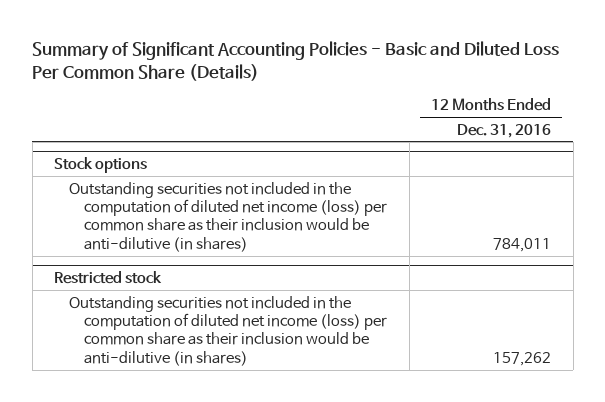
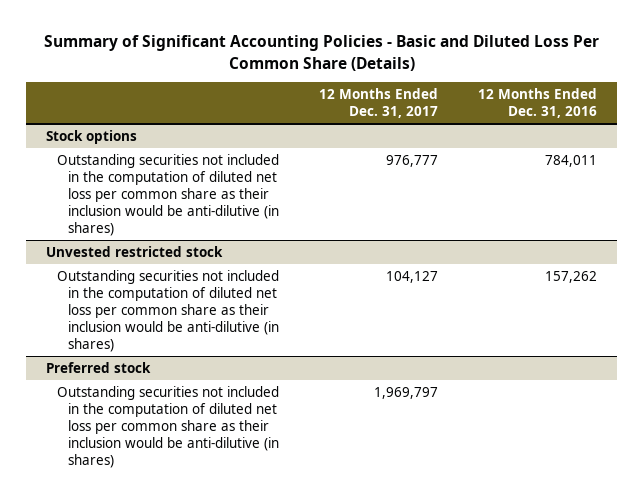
none -> [318,88,438,119] 12 Months Ended Dec. 31, 2017
[69,181,388,252] Outstanding securities not included in the computation of diluted net income (loss) per common share as their inclusion would be anti-dilutive (in shares) -> [56,153,279,236] Outstanding securities not included in the computation of diluted net loss per common share as their inclusion would be anti-dilutive (in shares)
[54,270,163,284] Restricted stock -> [46,245,224,257] Unvested restricted stock
[69,295,388,366] Outstanding securities not included in the computation of diluted net income (loss) per common share as their inclusion would be anti-dilutive (in shares) -> [56,269,279,352] Outstanding securities not included in the computation of diluted net loss per common share as their inclusion would be anti-dilutive (in shares)
none -> [46,361,152,373] Preferred stock
none -> [56,385,279,468] Outstanding securities not included in the computation of diluted net loss per common share as their inclusion would be anti-dilutive (in shares)

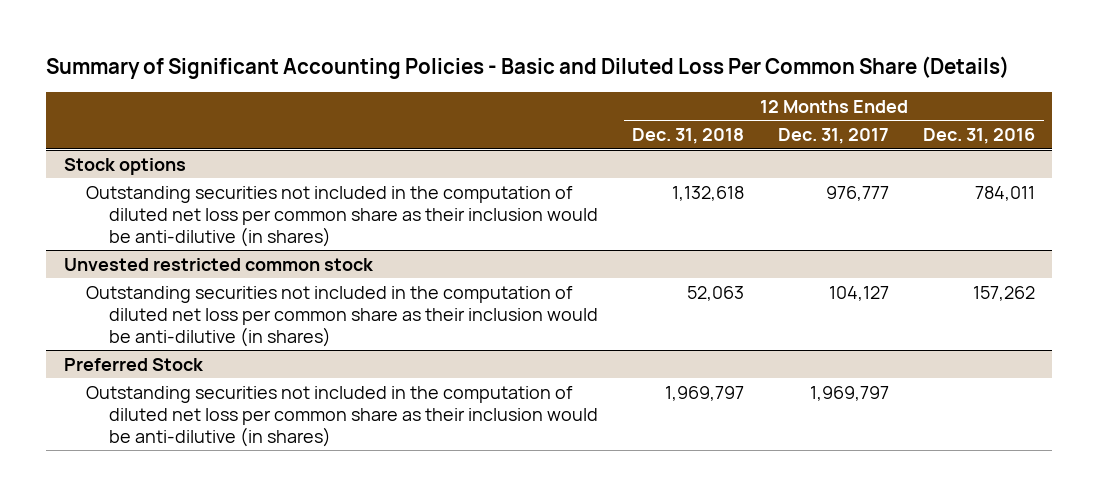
none -> [632,127,745,144] Dec. 31, 2018
[46,245,224,257] Unvested restricted stock -> [63,257,374,271] Unvested restricted common stock
[46,361,152,373] Preferred stock -> [63,357,204,371] Preferred Stock

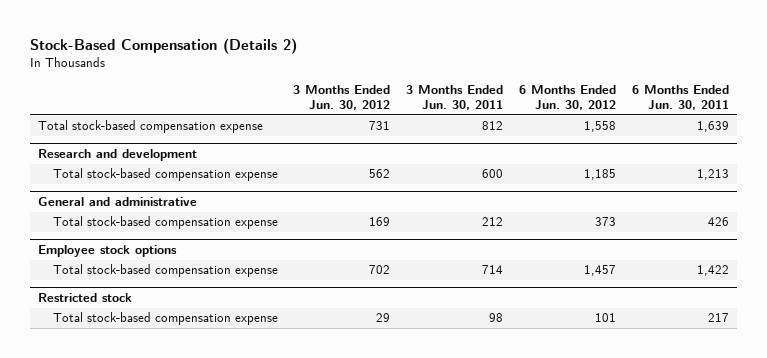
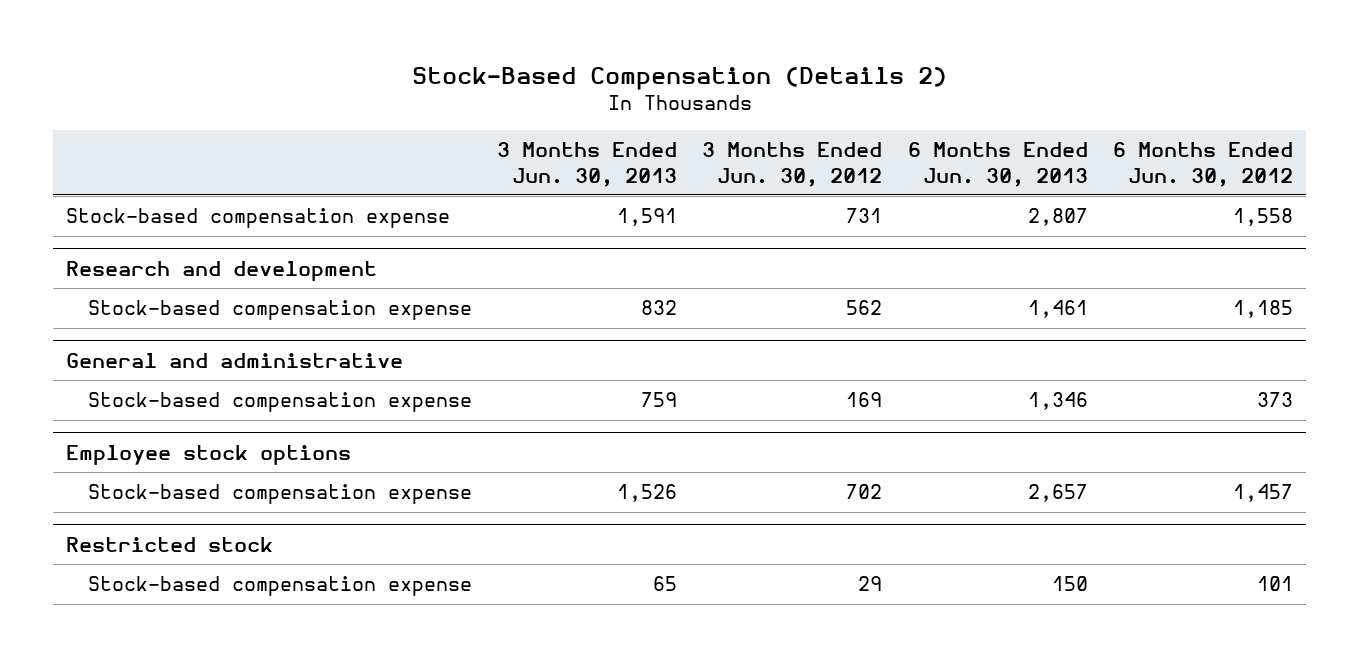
[406,84,504,111] 3 Months Ended Jun. 30, 2011 -> none
[632,84,730,111] 6 Months Ended Jun. 30, 2011 -> none
none -> [496,142,677,187] 3 Months Ended Jun. 30, 2013
none -> [907,142,1088,187] 6 Months Ended Jun. 30, 2013
[37,120,263,134] Total stock-based compensation expense -> [66,208,451,229] Stock-based compensation expense
[52,168,278,182] Total stock-based compensation expense -> [87,300,472,321] Stock-based compensation expense
[52,216,278,230] Total stock-based compensation expense -> [87,392,472,413] Stock-based compensation expense
[52,264,278,278] Total stock-based compensation expense -> [87,484,472,505] Stock-based compensation expense
[52,312,278,326] Total stock-based compensation expense -> [87,576,472,597] Stock-based compensation expense

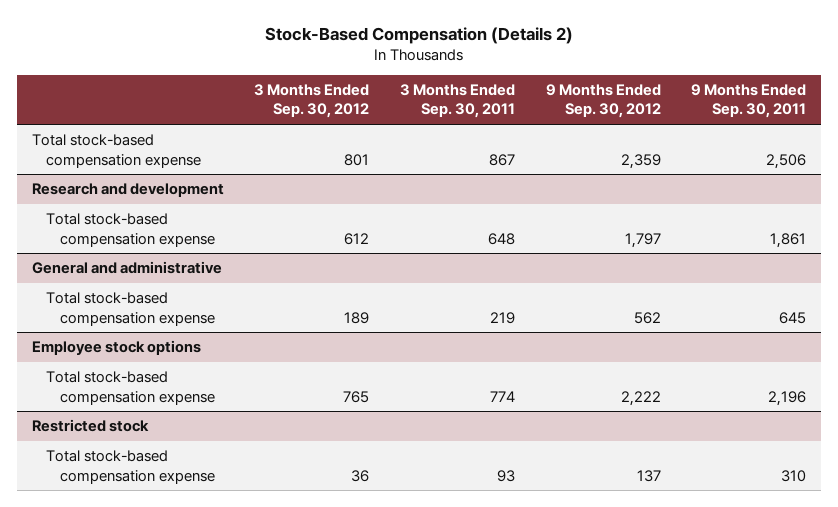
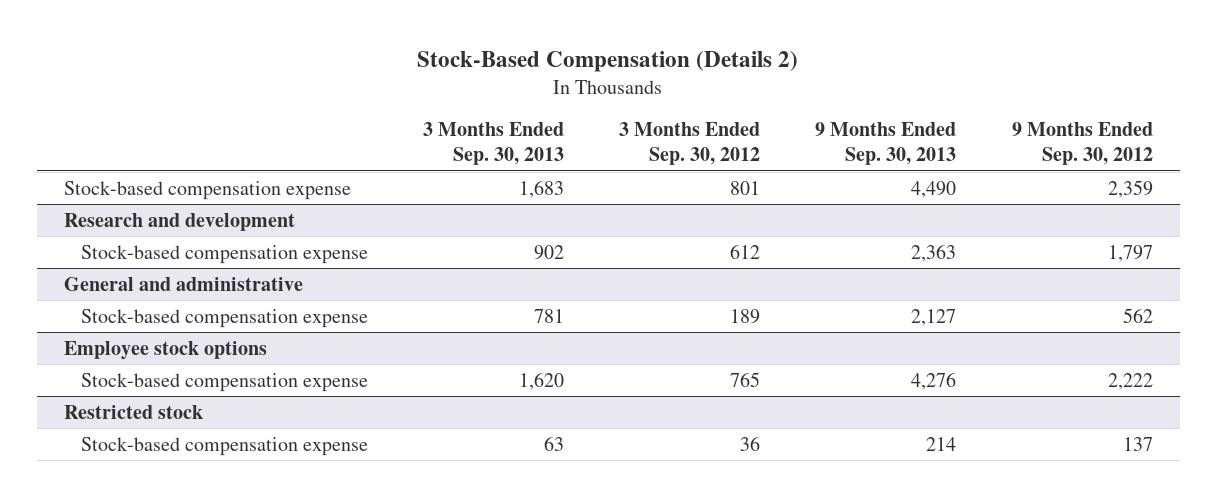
[399,84,515,119] 3 Months Ended Sep. 30, 2011 -> none
[691,84,807,119] 9 Months Ended Sep. 30, 2011 -> none
none -> [423,122,565,166] 3 Months Ended Sep. 30, 2013
none -> [815,122,957,166] 9 Months Ended Sep. 30, 2013
[31,134,202,168] Total stock-based compensation expense -> [64,180,352,200] Stock-based compensation expense
[46,213,216,247] Total stock-based compensation expense -> [80,244,368,264] Stock-based compensation expense
[46,292,216,326] Total stock-based compensation expense -> [80,308,368,328] Stock-based compensation expense
[46,371,216,405] Total stock-based compensation expense -> [80,372,368,392] Stock-based compensation expense
[46,450,216,484] Total stock-based compensation expense -> [80,436,368,456] Stock-based compensation expense

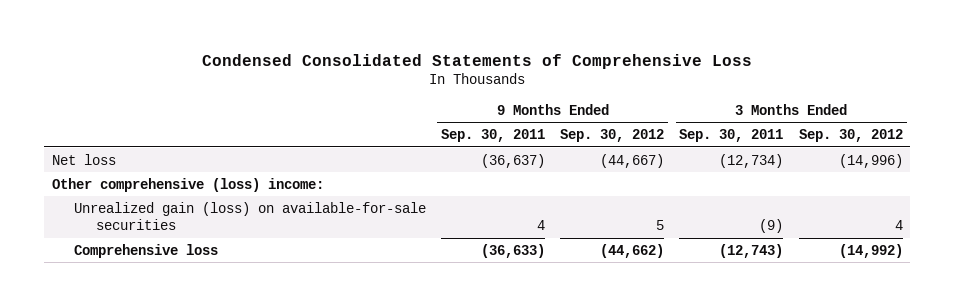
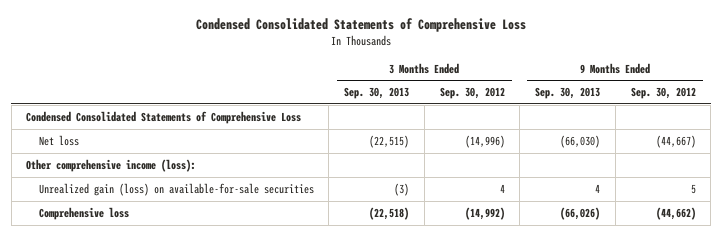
[440,129,545,143] Sep. 30, 2011 -> none
[679,129,784,143] Sep. 30, 2011 -> none
none -> [344,87,410,100] Sep. 30, 2013
none -> [535,87,601,100] Sep. 30, 2013
none -> [26,110,302,124] Condensed Consolidated Statements of Comprehensive Loss
[51,177,324,192] Other comprehensive (loss) income: -> [26,158,197,172] Other comprehensive income (loss):

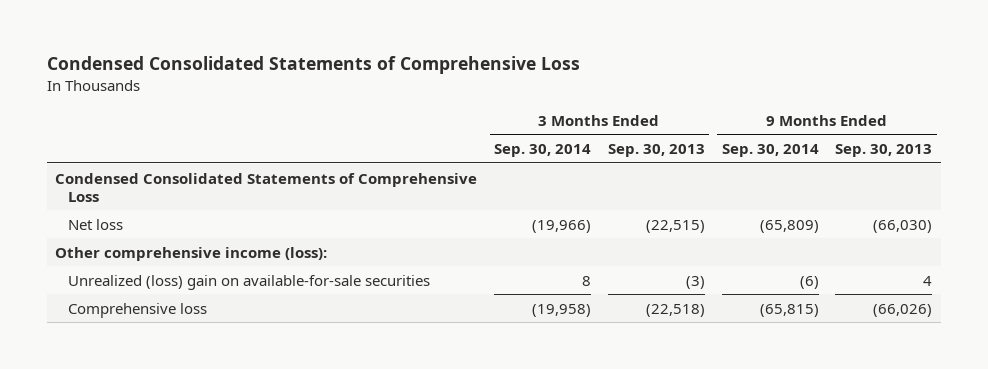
[439,87,505,100] Sep. 30, 2012 -> none
[630,87,696,100] Sep. 30, 2012 -> none
none -> [494,143,592,157] Sep. 30, 2014
none -> [721,143,819,157] Sep. 30, 2014
[38,182,314,196] Unrealized gain (loss) on available-for-sale securities -> [67,274,430,290] Unrealized (loss) gain on available-for-sale securities

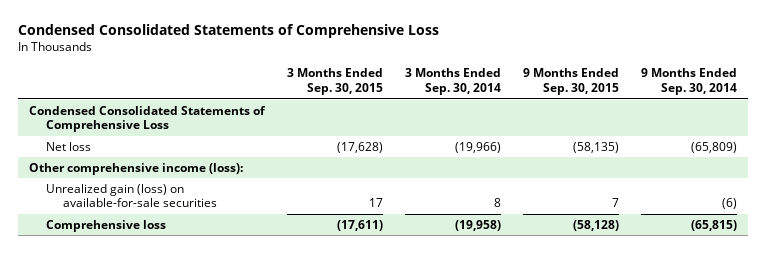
[607,143,705,157] Sep. 30, 2013 -> none
[835,143,933,157] Sep. 30, 2013 -> none
none -> [286,68,383,96] 3 Months Ended Sep. 30, 2015
none -> [522,68,619,96] 9 Months Ended Sep. 30, 2015
[67,274,430,290] Unrealized (loss) gain on available-for-sale securities -> [45,183,218,208] Unrealized gain (loss) on available-for-sale securities

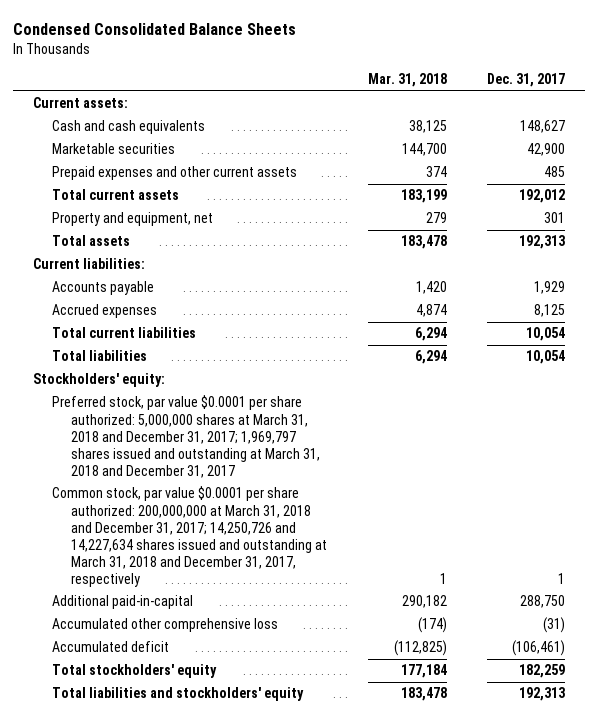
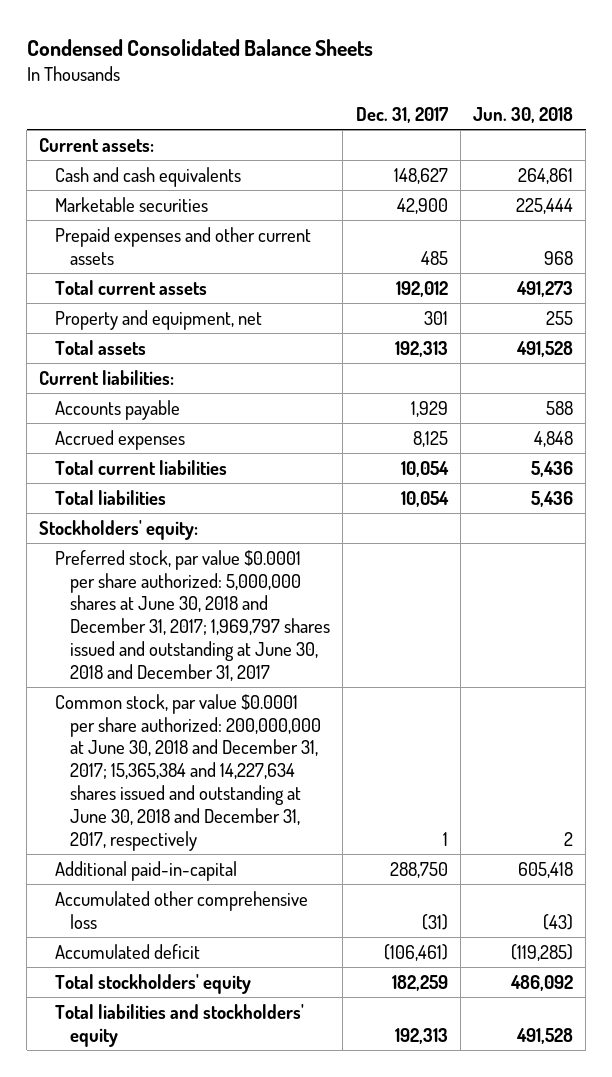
[367,73,447,88] Mar. 31, 2018 -> none
none -> [472,107,573,124] Jun. 30, 2018
[52,395,321,478] Preferred stock, par value $0.0001 per share authorized: 5,000,000 shares at March 31, 2018 and December 31, 2017; 1,969,797 shares issued and outstanding at March 31, 2018 and December 31, 2017 -> [54,549,331,681] Preferred stock, par value $0.0001 per share authorized: 5,000,000 shares at June 30, 2018 and December 31, 2017; 1,969,797 shares issued and outstanding at June 30, 2018 and December 31, 2017
[52,486,328,587] Common stock, par value $0.0001 per share authorized: 200,000,000 at March 31, 2018 and December 31, 2017; 14,250,726 and 14,227,634 shares issued and outstanding at March 31, 2018 and December 31, 2017, respectively -> [54,693,322,851] Common stock, par value $0.0001 per share authorized: 200,000,000 at June 30, 2018 and December 31, 2017; 15,365,384 and 14,227,634 shares issued and outstanding at June 30, 2018 and December 31, 2017, respectively

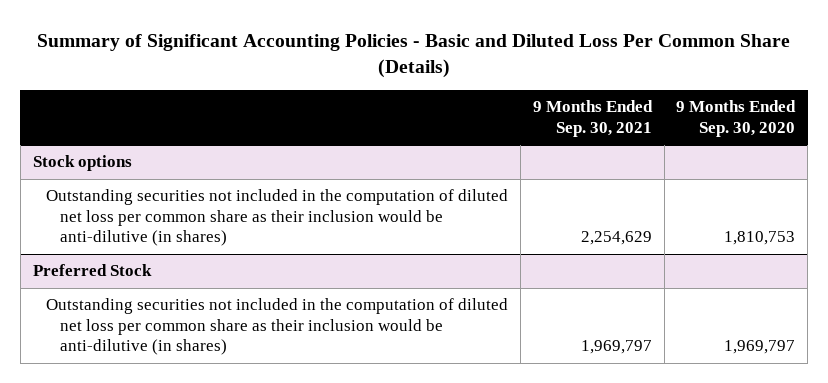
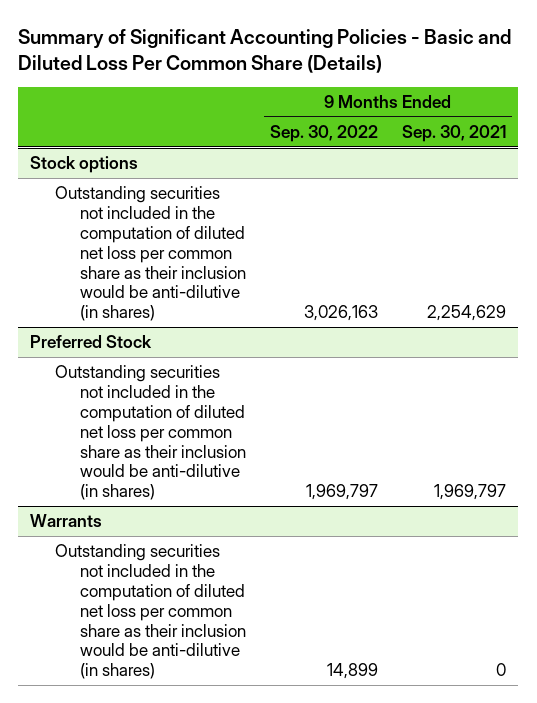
[676,100,797,137] 9 Months Ended Sep. 30, 2020 -> none
none -> [270,124,379,142] Sep. 30, 2022
none -> [30,513,103,527] Warrants
none -> [55,543,246,680] Outstanding securities not included in the computation of diluted net loss per common share as their inclusion would be anti-dilutive (in shares)

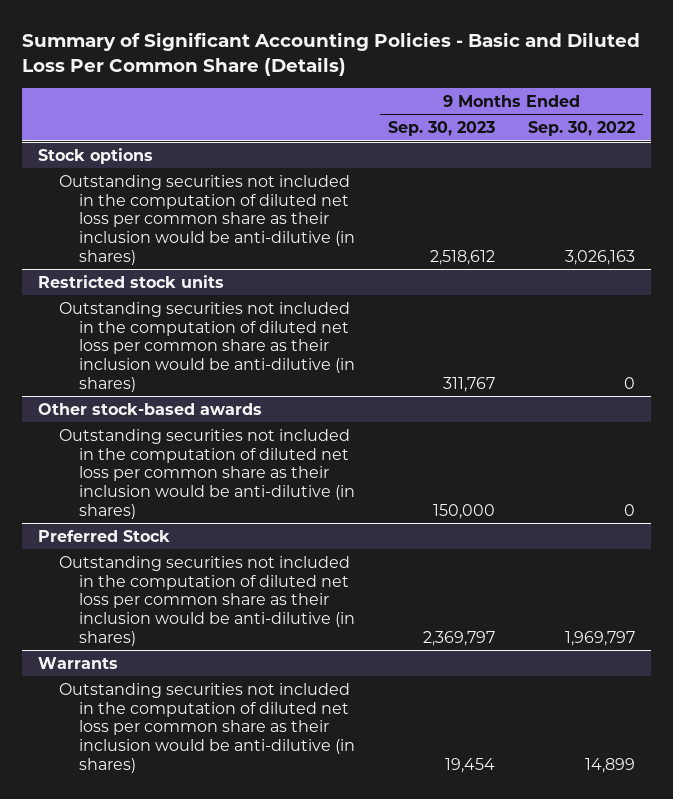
[402,124,507,142] Sep. 30, 2021 -> none
none -> [388,121,496,137] Sep. 30, 2023
none -> [38,274,225,288] Restricted stock units
none -> [58,301,356,392] Outstanding securities not included in the computation of diluted net loss per common share as their inclusion would be anti-dilutive (in shares)
none -> [38,402,263,415] Other stock-based awards
none -> [58,428,356,519] Outstanding securities not included in the computation of diluted net loss per common share as their inclusion would be anti-dilutive (in shares)

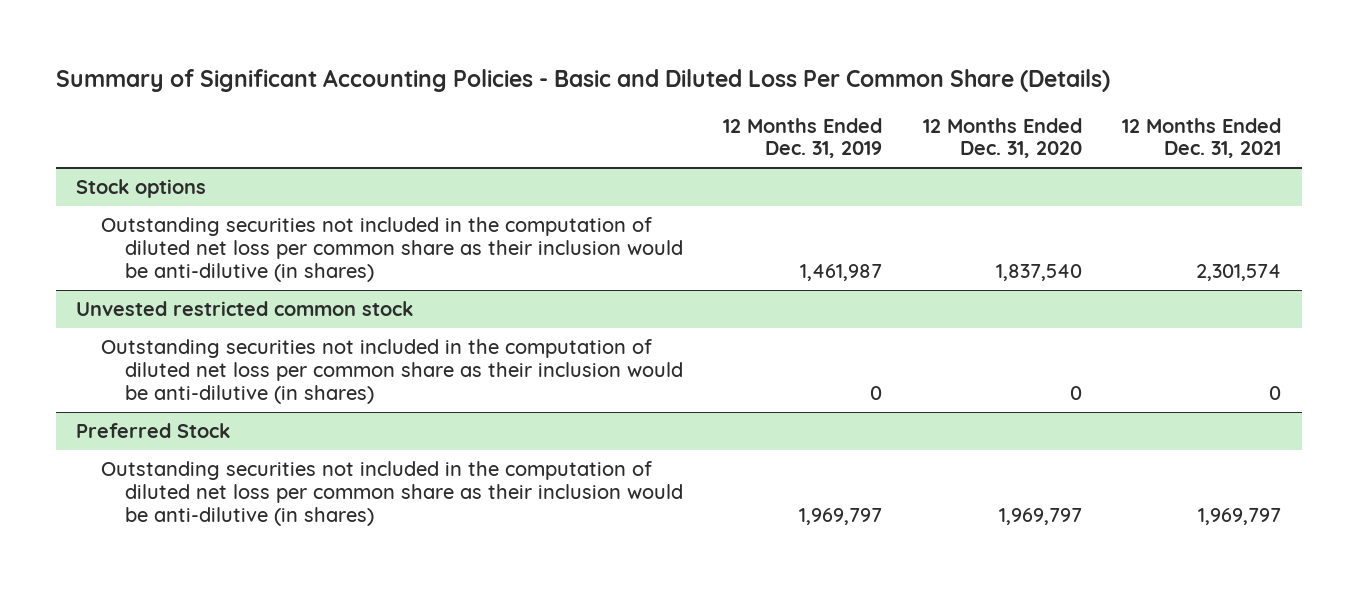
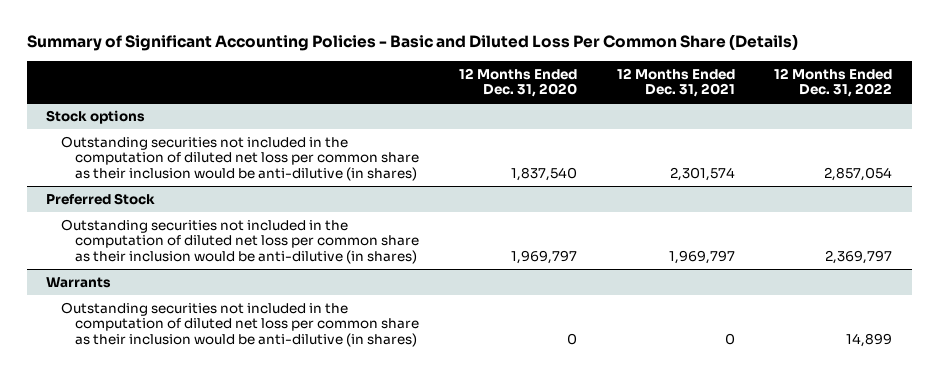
[723,117,883,159] 12 Months Ended Dec. 31, 2019 -> none
none -> [774,67,893,98] 12 Months Ended Dec. 31, 2022
[76,300,414,316] Unvested restricted common stock -> none
[100,338,683,404] Outstanding securities not included in the computation of diluted net loss per common share as their inclusion would be anti-dilutive (in shares) -> none
none -> [46,276,112,288] Warrants
none -> [60,301,420,347] Outstanding securities not included in the computation of diluted net loss per common share as their inclusion would be anti-dilutive (in shares)

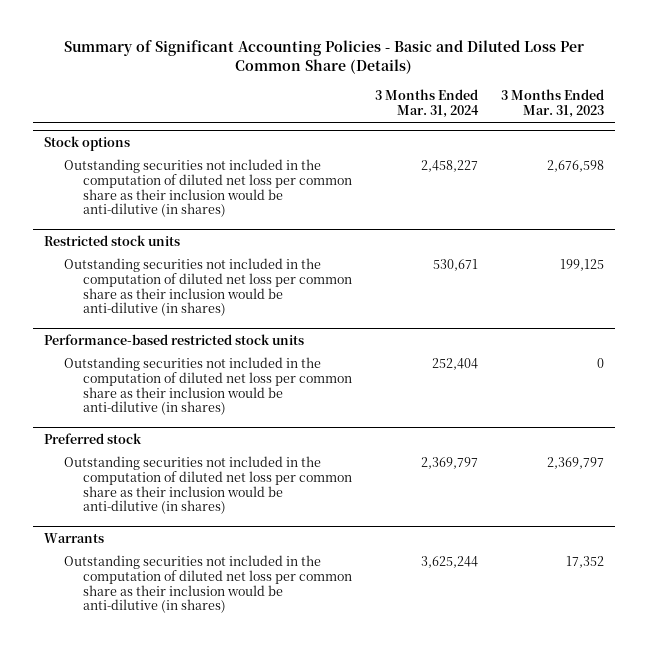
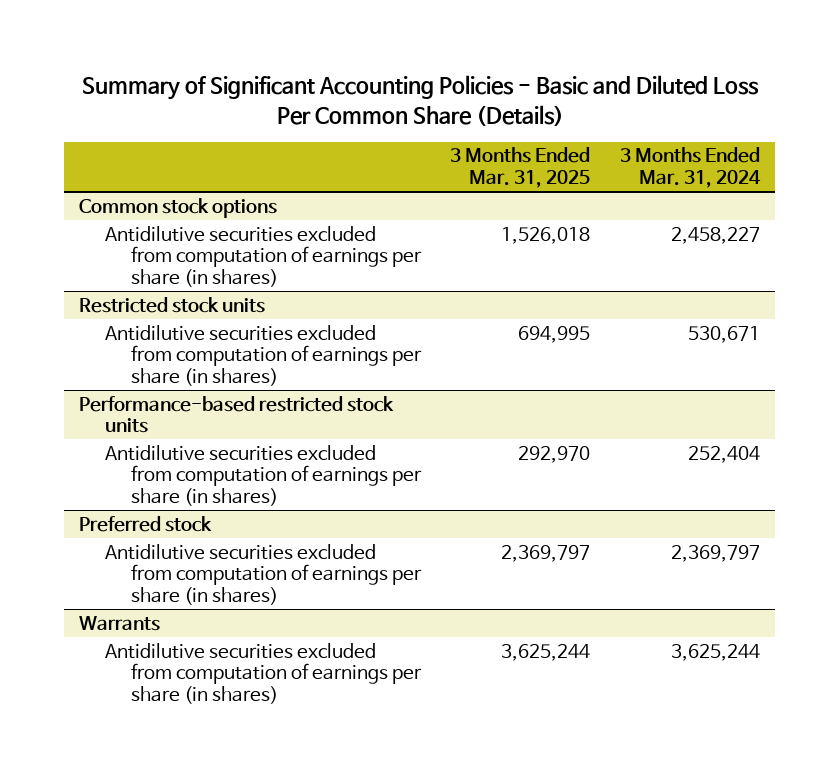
[500,88,604,118] 3 Months Ended Mar. 31, 2023 -> none
none -> [450,147,591,189] 3 Months Ended Mar. 31, 2025
[44,135,131,151] Stock options -> [78,197,277,218] Common stock options
[63,159,353,218] Outstanding securities not included in the computation of diluted net loss per common share as their inclusion would be anti-dilutive (in shares) -> [104,225,422,288] Antidilutive securities excluded from computation of earnings per share (in shares)
[63,258,353,317] Outstanding securities not included in the computation of diluted net loss per common share as their inclusion would be anti-dilutive (in shares) -> [104,324,422,387] Antidilutive securities excluded from computation of earnings per share (in shares)
[63,357,353,416] Outstanding securities not included in the computation of diluted net loss per common share as their inclusion would be anti-dilutive (in shares) -> [104,444,422,507] Antidilutive securities excluded from computation of earnings per share (in shares)
[63,456,353,515] Outstanding securities not included in the computation of diluted net loss per common share as their inclusion would be anti-dilutive (in shares) -> [104,543,422,606] Antidilutive securities excluded from computation of earnings per share (in shares)
[63,555,353,614] Outstanding securities not included in the computation of diluted net loss per common share as their inclusion would be anti-dilutive (in shares) -> [104,642,422,705] Antidilutive securities excluded from computation of earnings per share (in shares)

